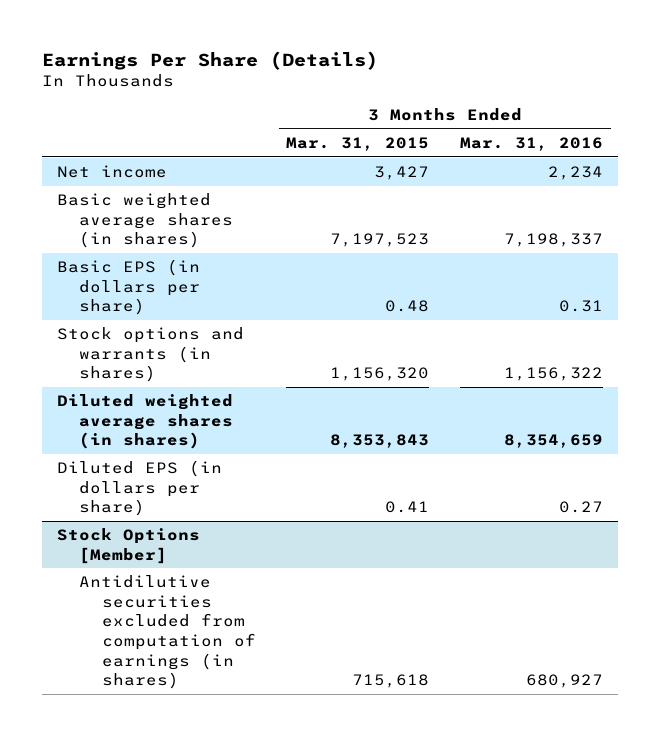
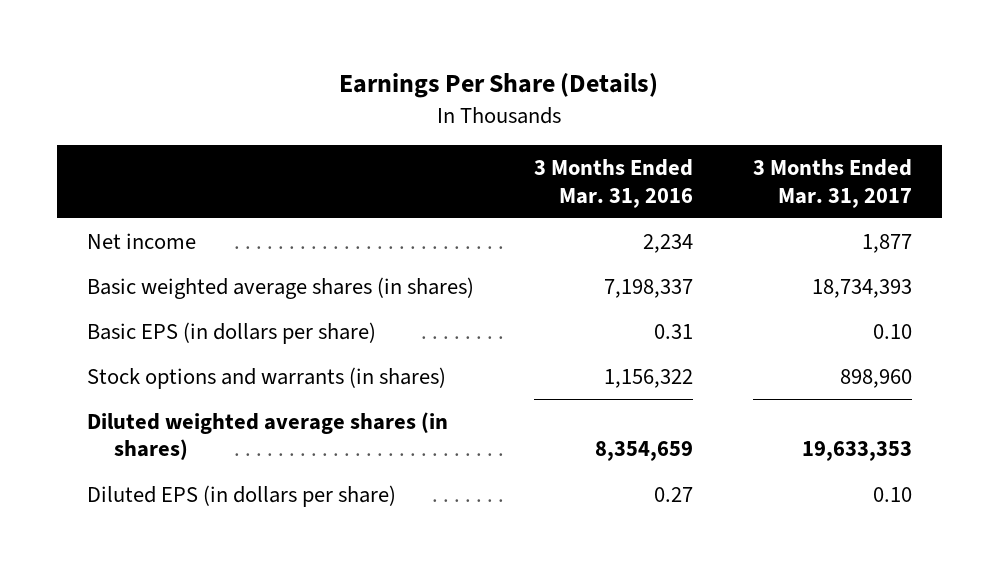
[286,137,430,152] Mar. 31, 2015 -> none
none -> [752,159,912,208] 3 Months Ended Mar. 31, 2017
[57,528,201,564] Stock Options [Member] -> none
[79,575,256,690] Antidilutive securities excluded from computation of earnings (in shares) -> none

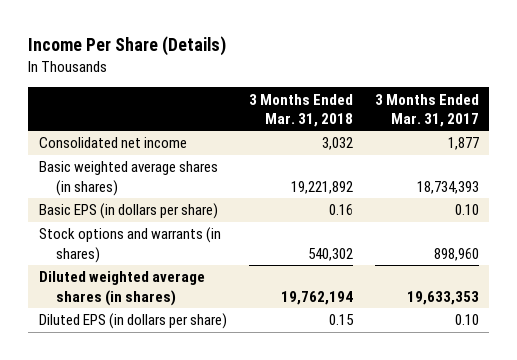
[339,73,659,99] Earnings Per Share (Details) -> [27,36,226,57] Income Per Share (Details)
[533,159,693,208] 3 Months Ended Mar. 31, 2016 -> none
none -> [248,93,353,127] 3 Months Ended Mar. 31, 2018
[87,232,197,249] Net income -> [38,137,187,149] Consolidated net income

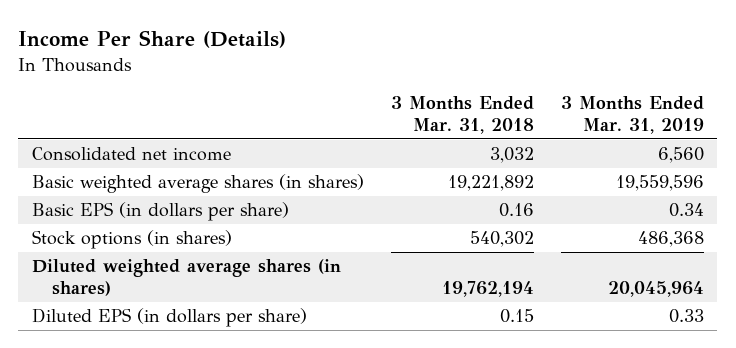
[374,93,479,127] 3 Months Ended Mar. 31, 2017 -> none
none -> [560,96,704,135] 3 Months Ended Mar. 31, 2019
[38,227,221,263] Stock options and warrants (in shares) -> [31,230,232,250] Stock options (in shares)

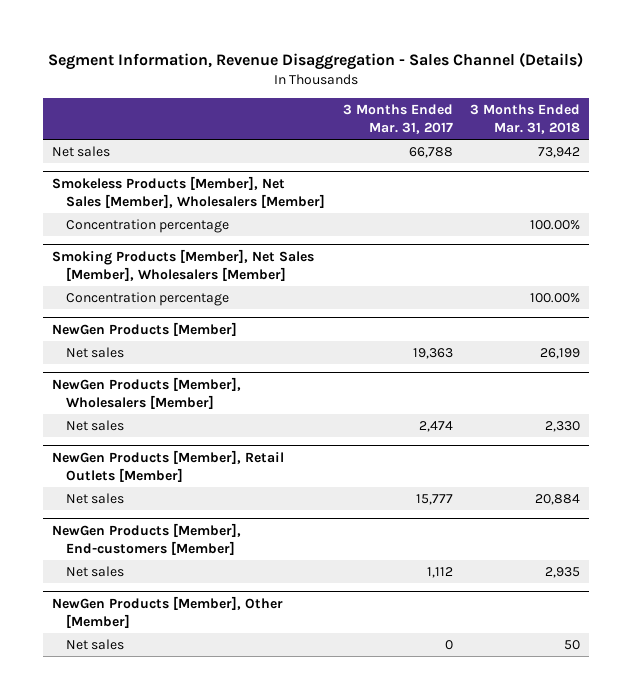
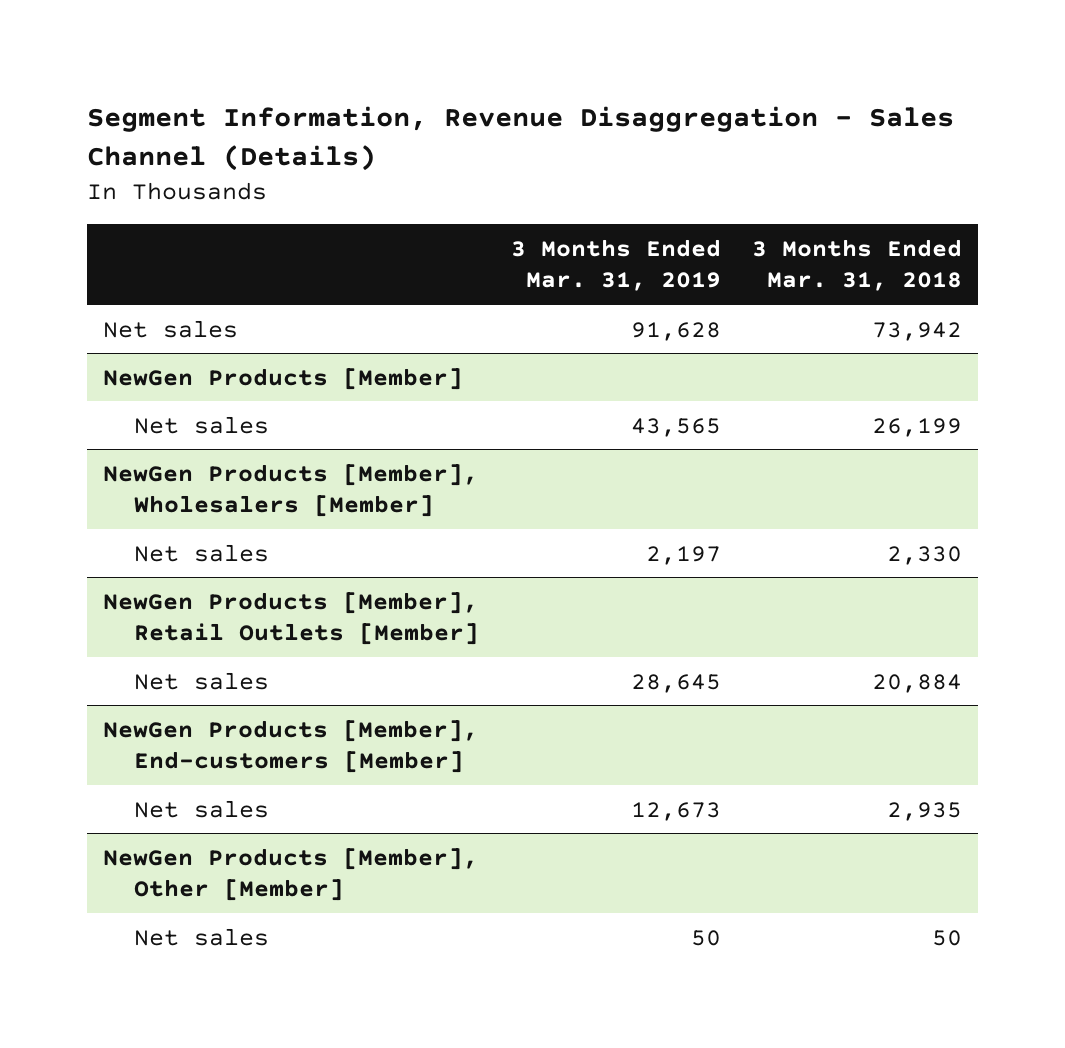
[342,104,453,135] 3 Months Ended Mar. 31, 2017 -> none
none -> [510,239,721,292] 3 Months Ended Mar. 31, 2019
[51,176,325,208] Smokeless Products [Member], Net Sales [Member], Wholesalers [Member] -> none
[65,219,229,234] Concentration percentage -> none
[51,249,314,281] Smoking Products [Member], Net Sales [Member], Wholesalers [Member] -> none
[65,292,229,307] Concentration percentage -> none

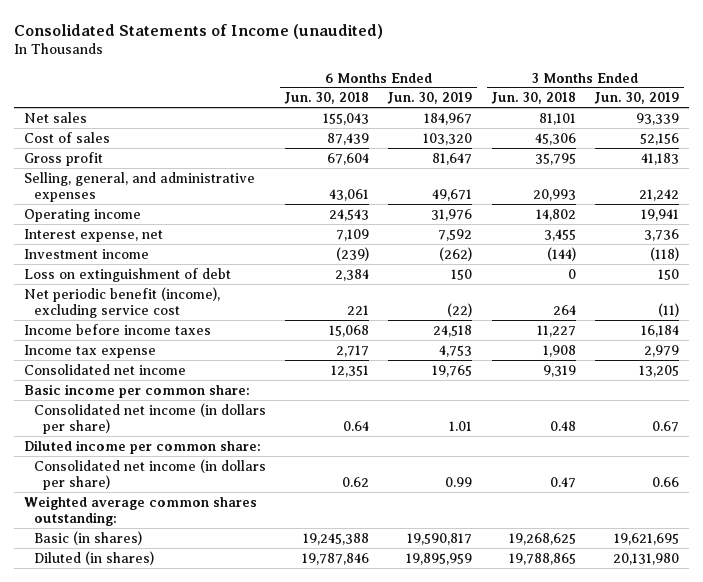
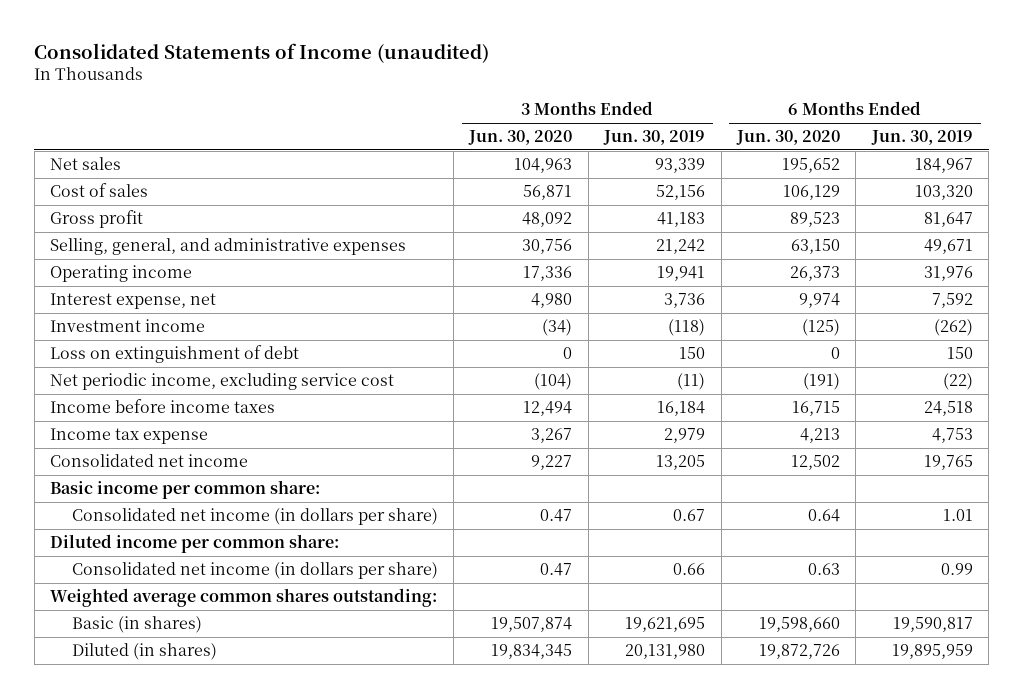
[283,92,369,105] Jun. 30, 2018 -> none
[490,92,576,105] Jun. 30, 2018 -> none
none -> [468,130,573,146] Jun. 30, 2020
none -> [736,130,841,146] Jun. 30, 2020
[23,286,220,318] Net periodic benefit (income), excluding service cost -> [49,373,394,391] Net periodic income, excluding service cost

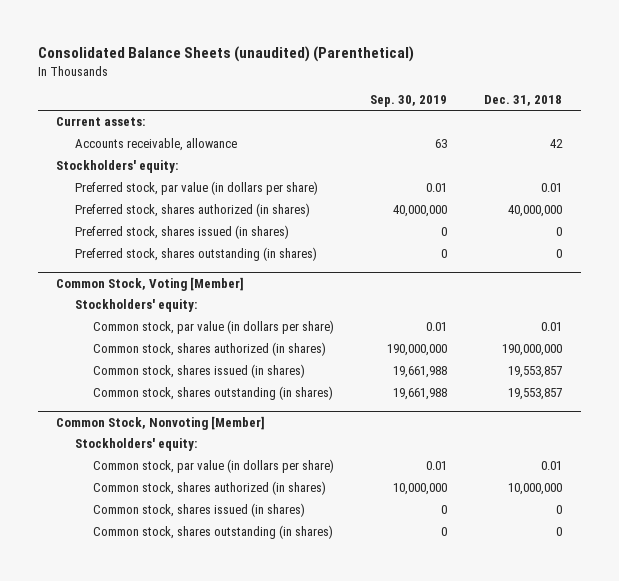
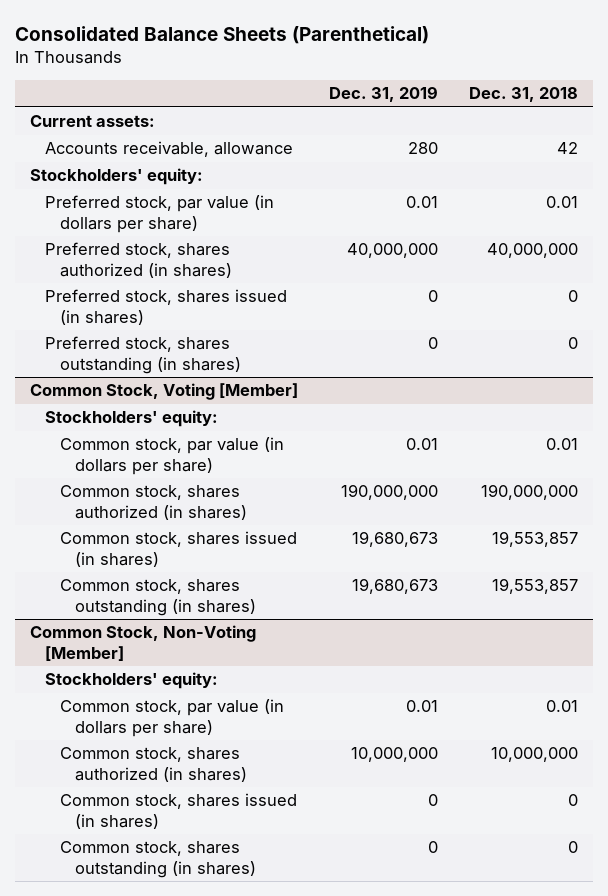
[37,46,414,63] Consolidated Balance Sheets (unaudited) (Parenthetical) -> [15,25,430,44] Consolidated Balance Sheets (Parenthetical)
[370,95,448,108] Sep. 30, 2019 -> none
none -> [329,86,439,103] Dec. 31, 2019
[56,416,266,431] Common Stock, Nonvoting [Member] -> [30,625,257,661] Common Stock, Non-Voting [Member]

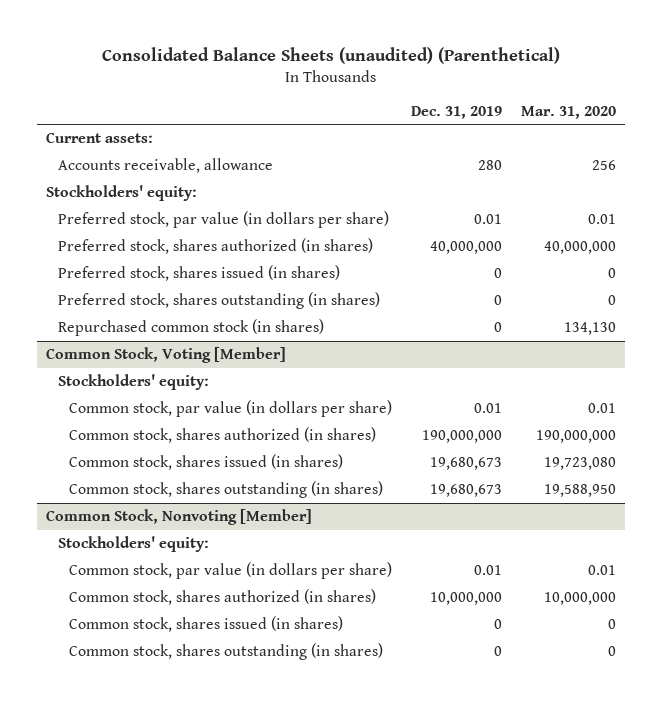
[15,25,430,44] Consolidated Balance Sheets (Parenthetical) -> [101,46,560,64] Consolidated Balance Sheets (unaudited) (Parenthetical)
[468,87,578,103] Dec. 31, 2018 -> none
none -> [520,105,616,119] Mar. 31, 2020
none -> [57,319,324,337] Repurchased common stock (in shares)
[30,625,257,661] Common Stock, Non-Voting [Member] -> [45,509,312,526] Common Stock, Nonvoting [Member]

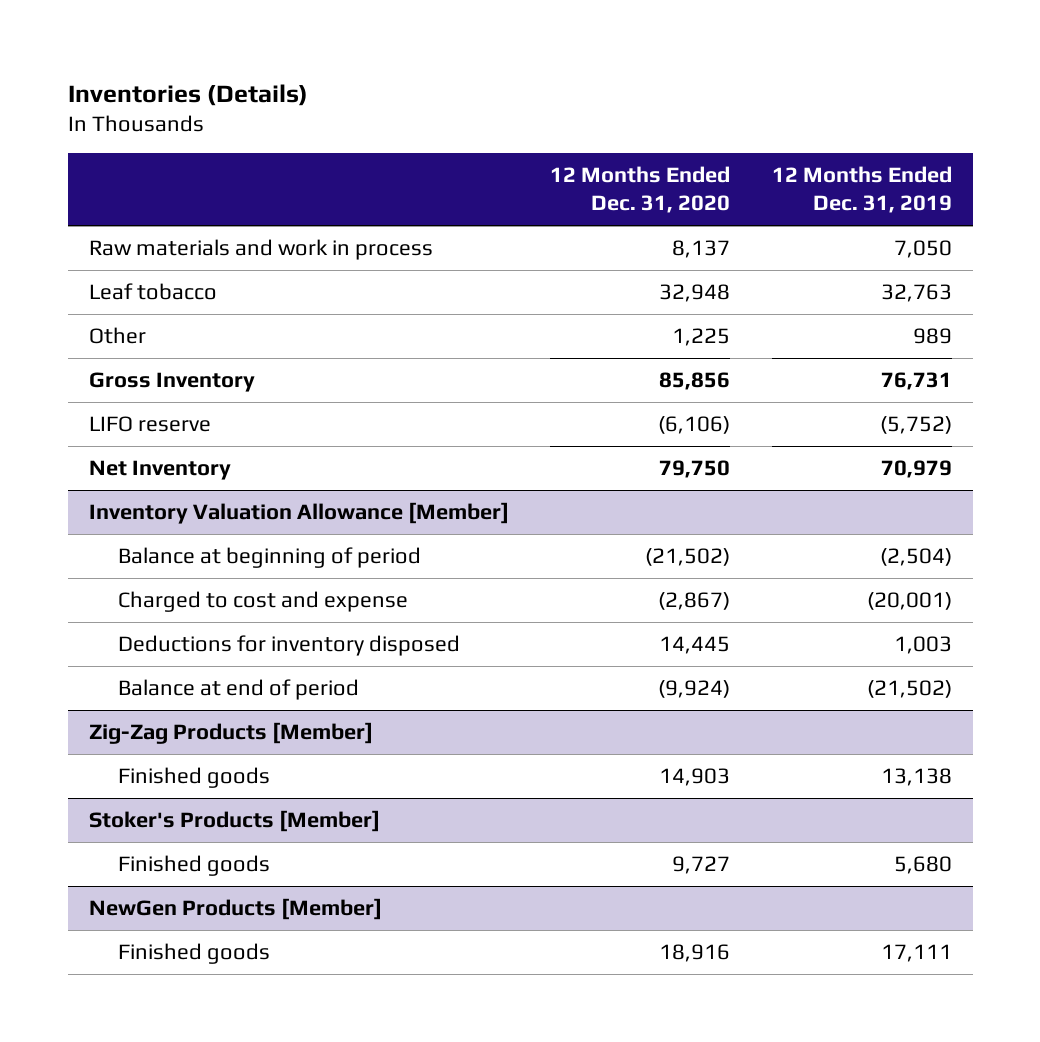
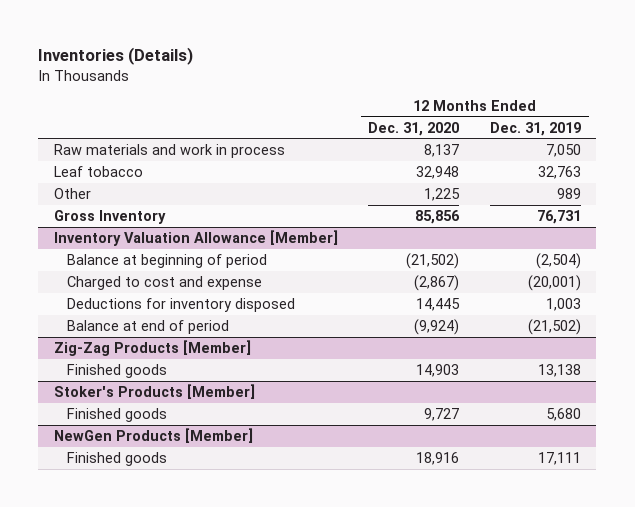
[88,416,211,433] LIFO reserve -> none
[88,460,231,481] Net Inventory -> none

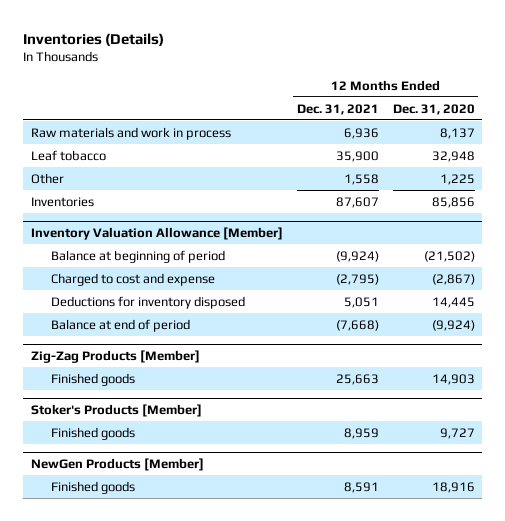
[489,121,581,136] Dec. 31, 2019 -> none
none -> [296,103,379,115] Dec. 31, 2021
[53,209,166,224] Gross Inventory -> [30,196,94,207] Inventories

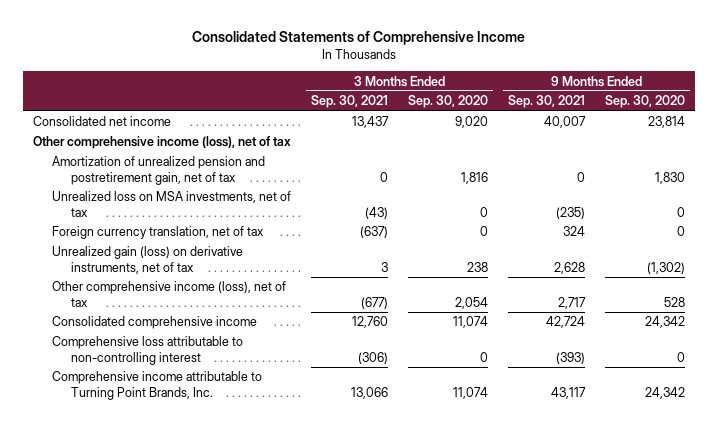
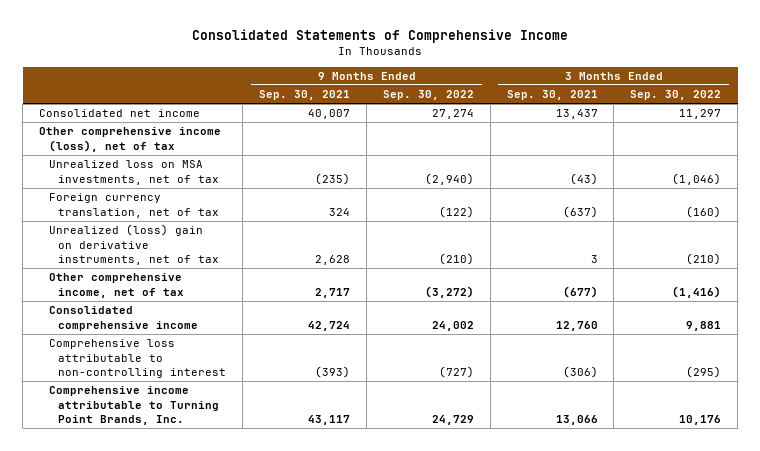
[408,95,489,109] Sep. 30, 2020 -> none
[605,95,686,109] Sep. 30, 2020 -> none
none -> [382,90,474,101] Sep. 30, 2022
none -> [630,90,722,101] Sep. 30, 2022
[51,156,265,185] Amortization of unrealized pension and postretirement gain, net of tax -> none
[51,246,243,274] Unrealized gain (loss) on derivative instruments, net of tax -> [48,224,220,266] Unrealized (loss) gain on derivative instruments, net of tax
[51,281,286,307] Other comprehensive income (loss), net of tax -> [48,273,185,298] Other comprehensive income, net of tax

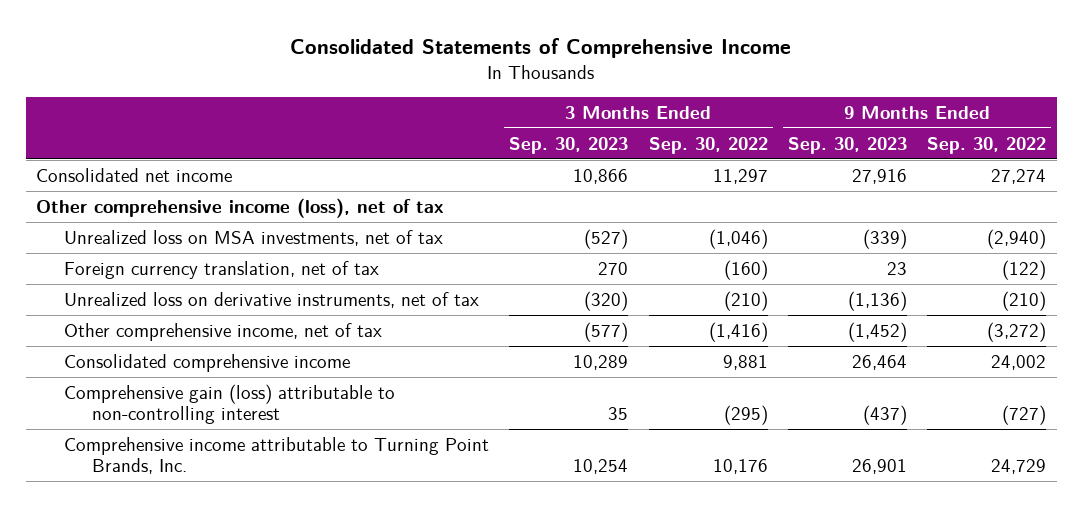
[259,90,351,101] Sep. 30, 2021 -> none
[506,90,598,101] Sep. 30, 2021 -> none
none -> [509,136,629,154] Sep. 30, 2023
none -> [787,136,907,154] Sep. 30, 2023
[48,224,220,266] Unrealized (loss) gain on derivative instruments, net of tax -> [63,291,479,308] Unrealized loss on derivative instruments, net of tax
[48,339,227,379] Comprehensive loss attributable to non-controlling interest -> [63,383,395,425] Comprehensive gain (loss) attributable to non-controlling interest

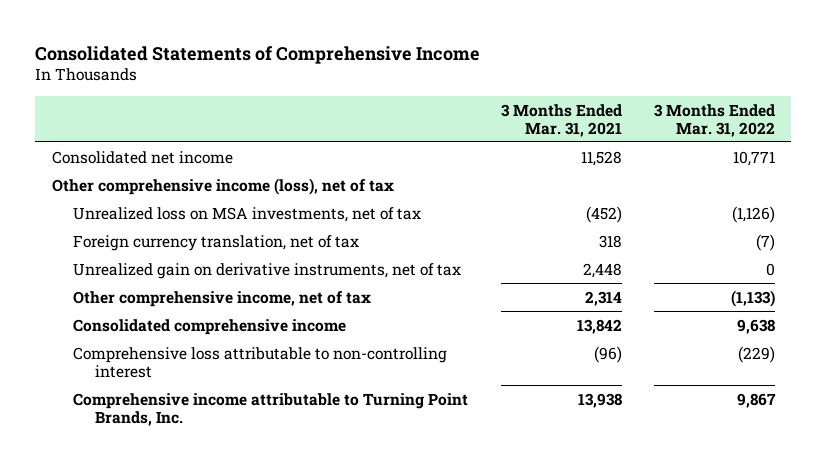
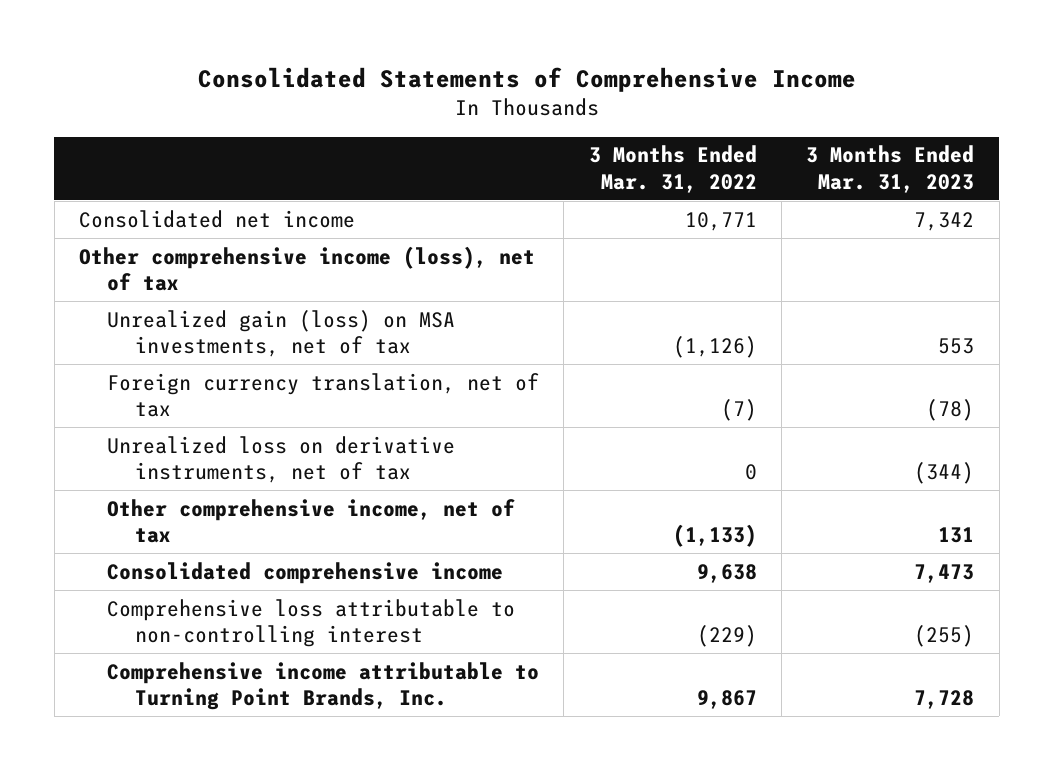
[500,103,622,137] 3 Months Ended Mar. 31, 2021 -> none
none -> [806,145,975,193] 3 Months Ended Mar. 31, 2023
[73,206,422,222] Unrealized loss on MSA investments, net of tax -> [106,309,455,358] Unrealized gain (loss) on MSA investments, net of tax
[73,262,462,279] Unrealized gain on derivative instruments, net of tax -> [106,435,455,484] Unrealized loss on derivative instruments, net of tax

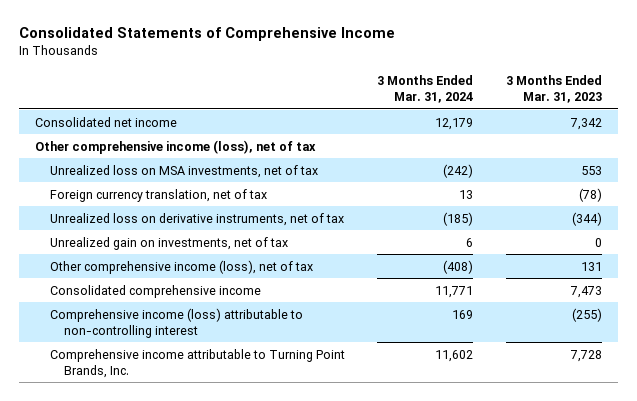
[588,145,757,193] 3 Months Ended Mar. 31, 2022 -> none
none -> [377,74,474,103] 3 Months Ended Mar. 31, 2024
[106,309,455,358] Unrealized gain (loss) on MSA investments, net of tax -> [49,164,318,178] Unrealized loss on MSA investments, net of tax
none -> [49,236,288,250] Unrealized gain on investments, net of tax
[106,498,515,544] Other comprehensive income, net of tax -> [49,259,313,274] Other comprehensive income (loss), net of tax
[106,598,515,648] Comprehensive loss attributable to non-controlling interest -> [49,307,303,338] Comprehensive income (loss) attributable to non-controlling interest

